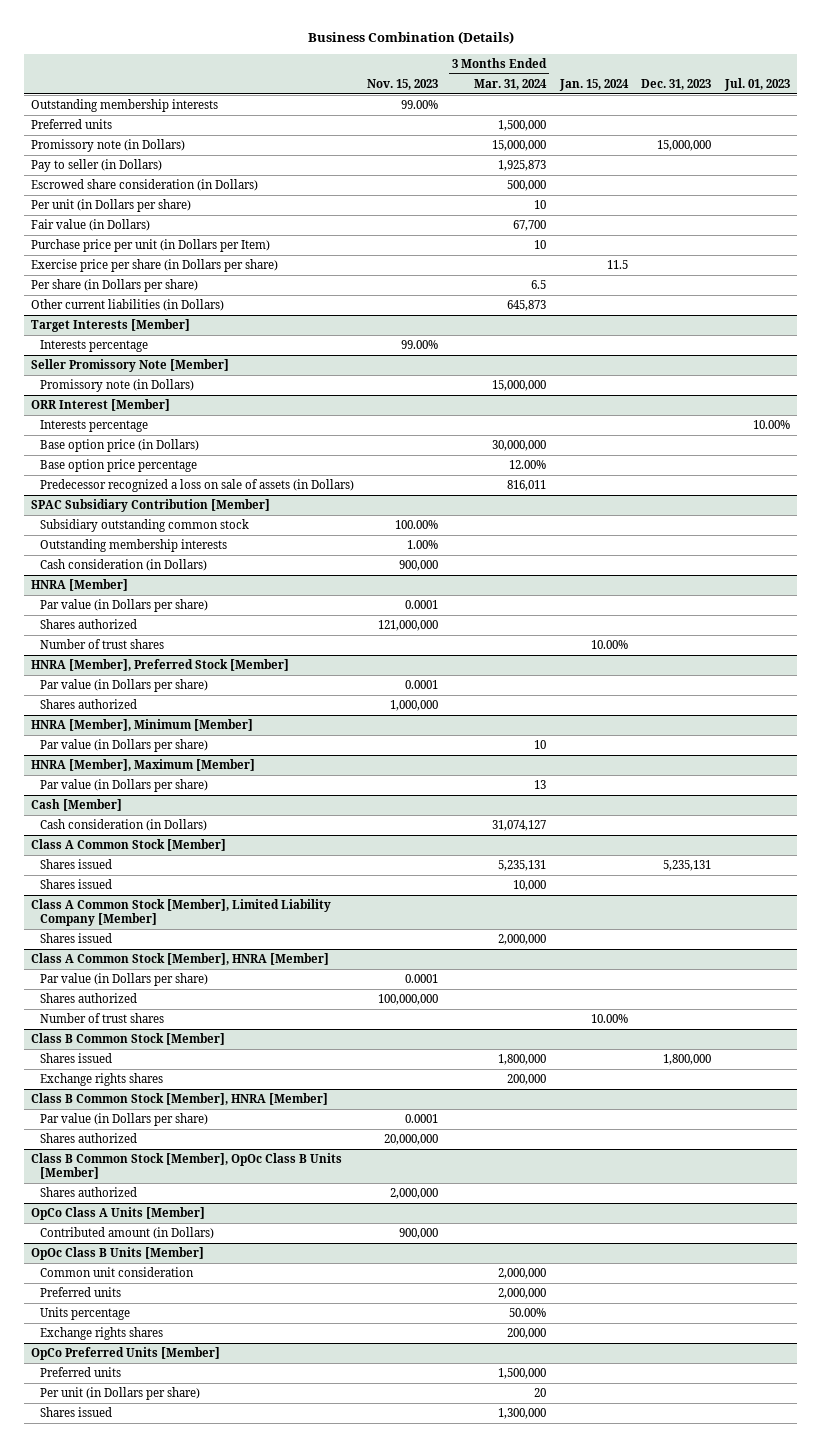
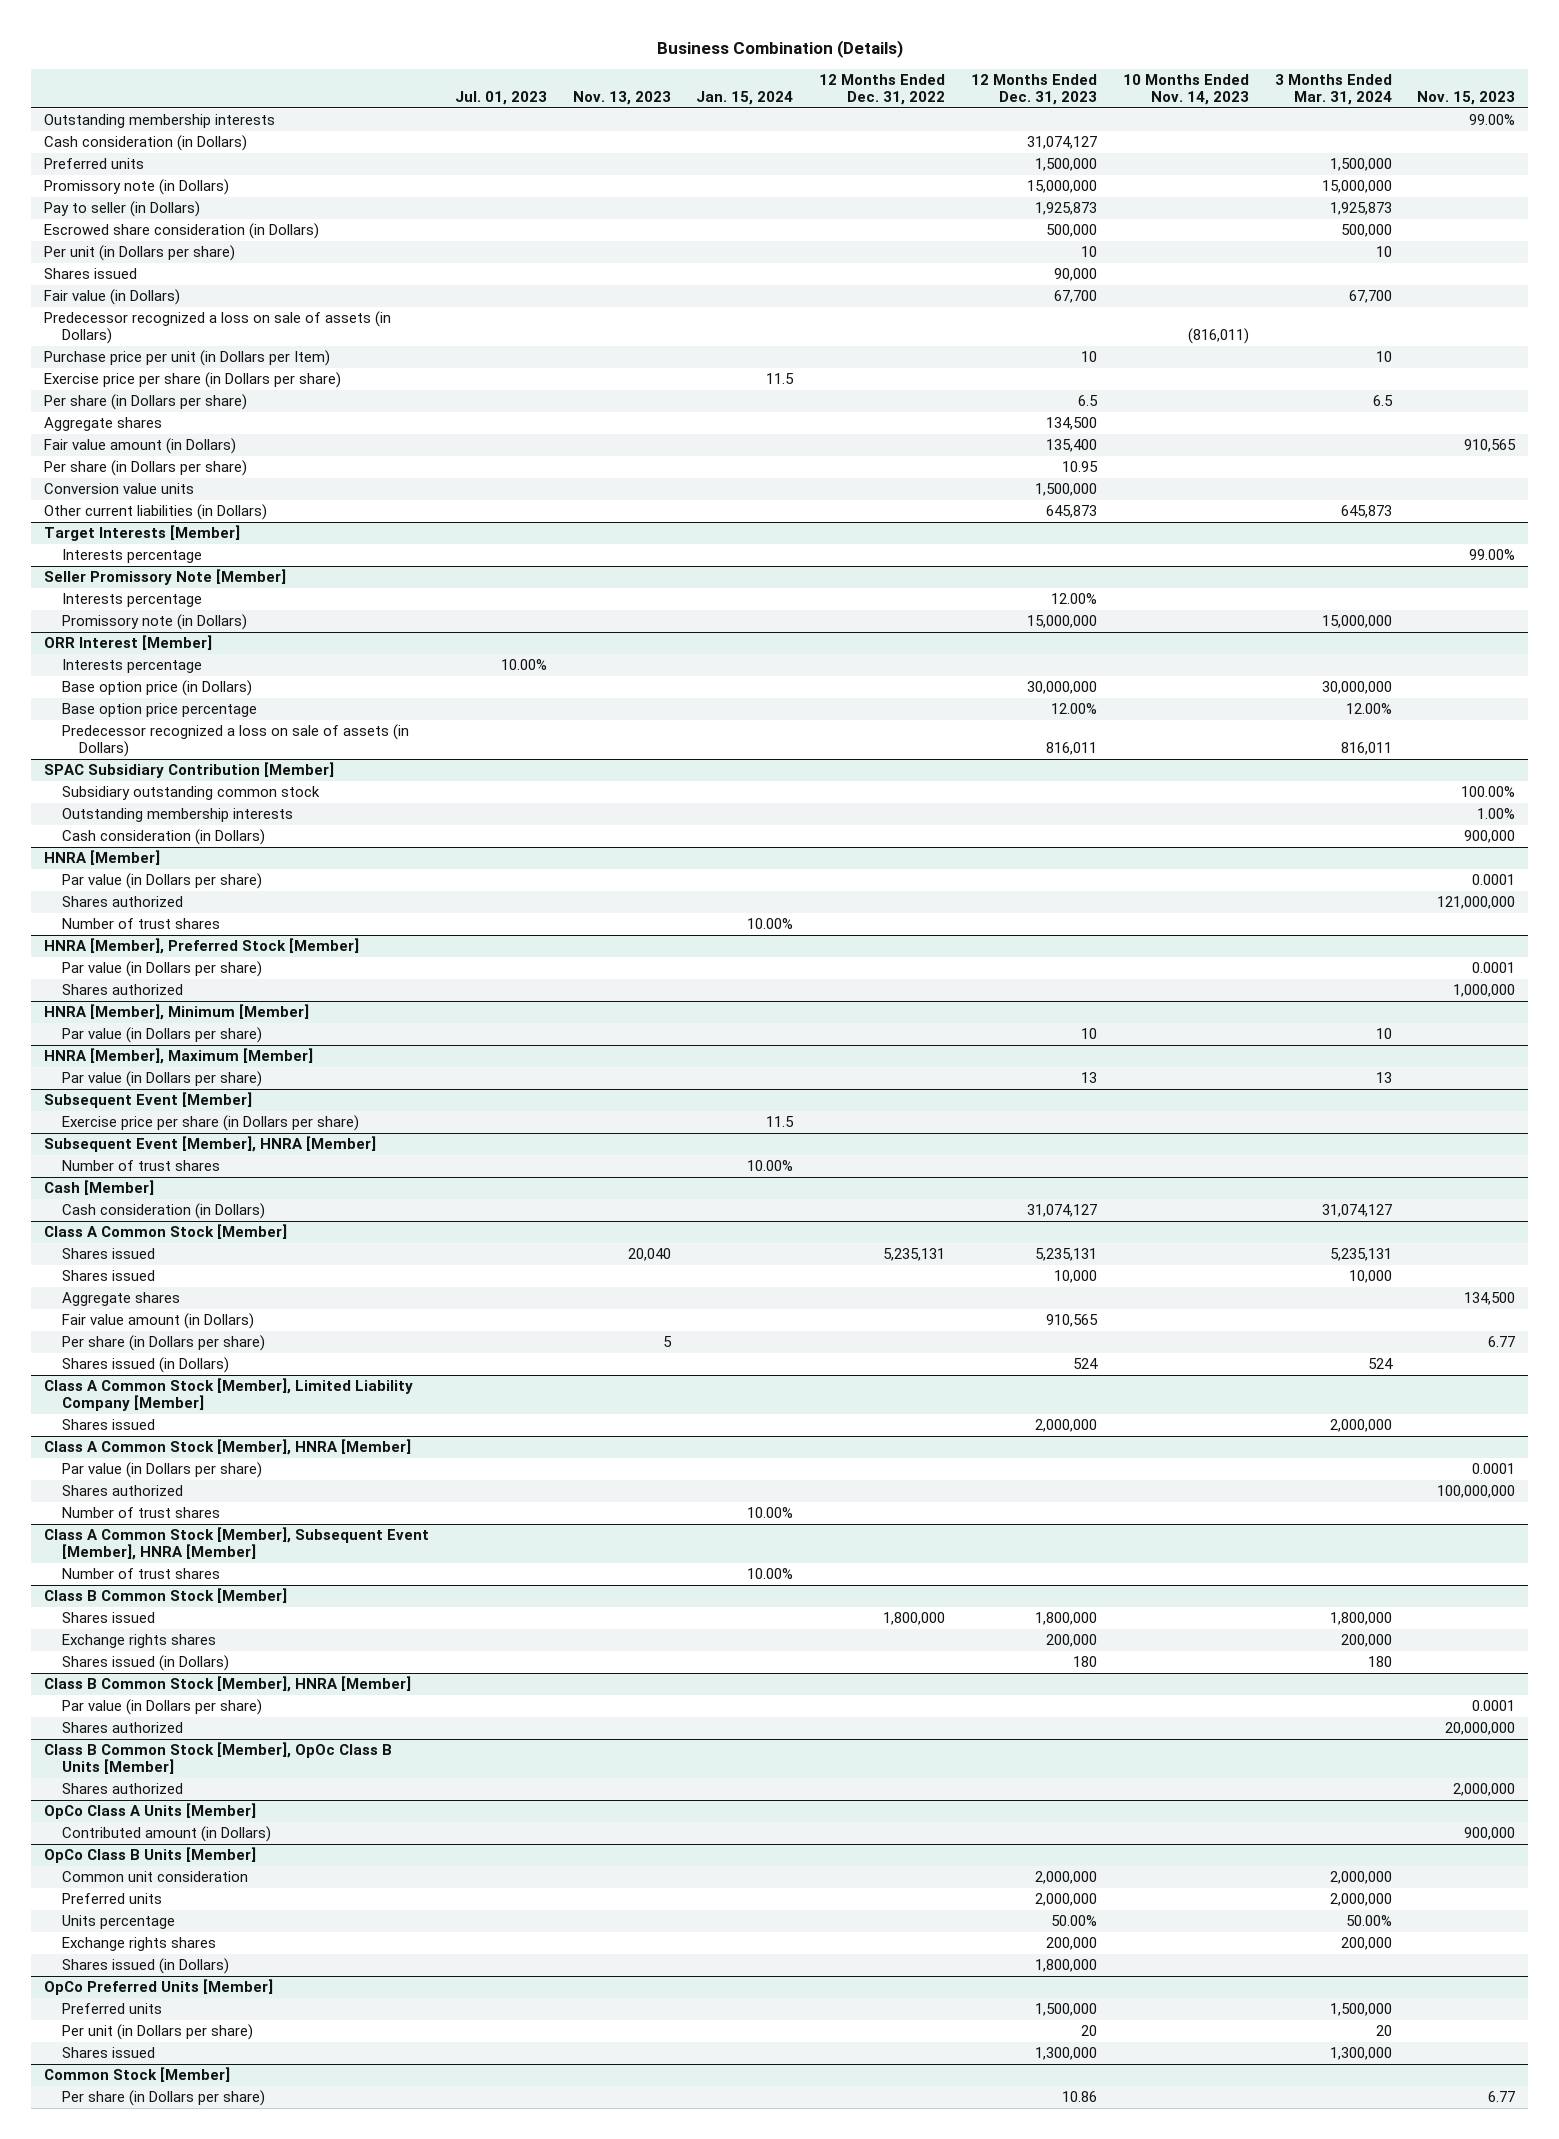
[641,78,712,90] Dec. 31, 2023 -> none
none -> [572,91,671,106] Nov. 13, 2023
none -> [819,74,946,106] 12 Months Ended Dec. 31, 2022
none -> [970,74,1097,106] 12 Months Ended Dec. 31, 2023
none -> [1122,74,1249,106] 10 Months Ended Nov. 14, 2023
none -> [44,135,248,152] Cash consideration (in Dollars)
none -> [44,268,138,280] Shares issued
none -> [44,311,392,345] Predecessor recognized a loss on sale of assets (in Dollars)
none -> [44,417,163,432] Aggregate shares
none -> [44,438,237,455] Fair value amount (in Dollars)
none -> [44,460,248,477] Per share (in Dollars per share)
none -> [44,483,195,495] Conversion value units
none -> [61,593,202,608] Interests percentage
none -> [44,1092,253,1109] Subsequent Event [Member]
none -> [61,1115,359,1132] Exercise price per share (in Dollars per share)
none -> [44,1136,377,1153] Subsequent Event [Member], HNRA [Member]
none -> [61,1160,220,1172] Number of trust shares
none -> [61,1292,180,1307] Aggregate shares
none -> [61,1313,254,1330] Fair value amount (in Dollars)
none -> [61,1335,265,1352] Per share (in Dollars per share)
none -> [61,1357,229,1374] Shares issued (in Dollars)
none -> [44,1527,430,1561] Class A Common Stock [Member], Subsequent Event [Member], HNRA [Member]
none -> [61,1568,220,1580] Number of trust shares
none -> [61,1655,229,1672] Shares issued (in Dollars)
[31,1247,205,1261] OpOc Class B Units [Member] -> [44,1847,257,1864] OpCo Class B Units [Member]
none -> [61,1958,229,1975] Shares issued (in Dollars)
none -> [44,2067,231,2083] Common Stock [Member]
none -> [61,2090,265,2107] Per share (in Dollars per share)

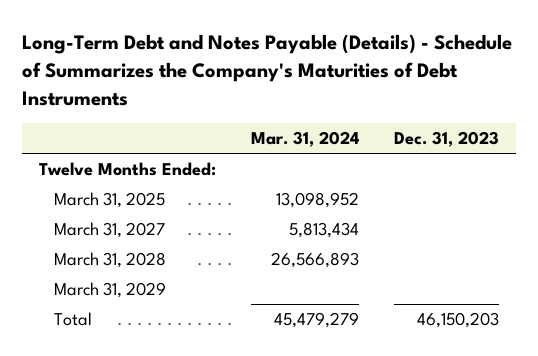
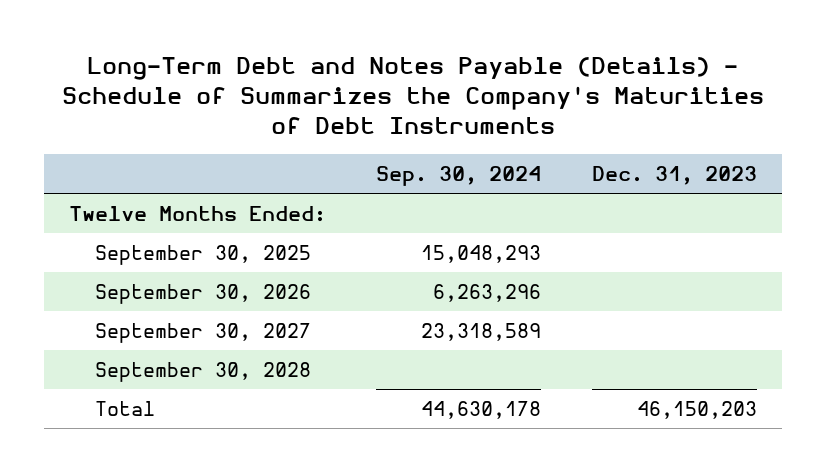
[250,131,359,148] Mar. 31, 2024 -> none
none -> [376,165,542,186] Sep. 30, 2024
[54,191,166,208] March 31, 2025 -> [95,245,312,266] September 30, 2025
[54,221,166,238] March 31, 2027 -> [95,284,312,305] September 30, 2026
[54,251,167,268] March 31, 2028 -> [95,323,312,344] September 30, 2027
[54,281,167,298] March 31, 2029 -> [95,362,312,383] September 30, 2028

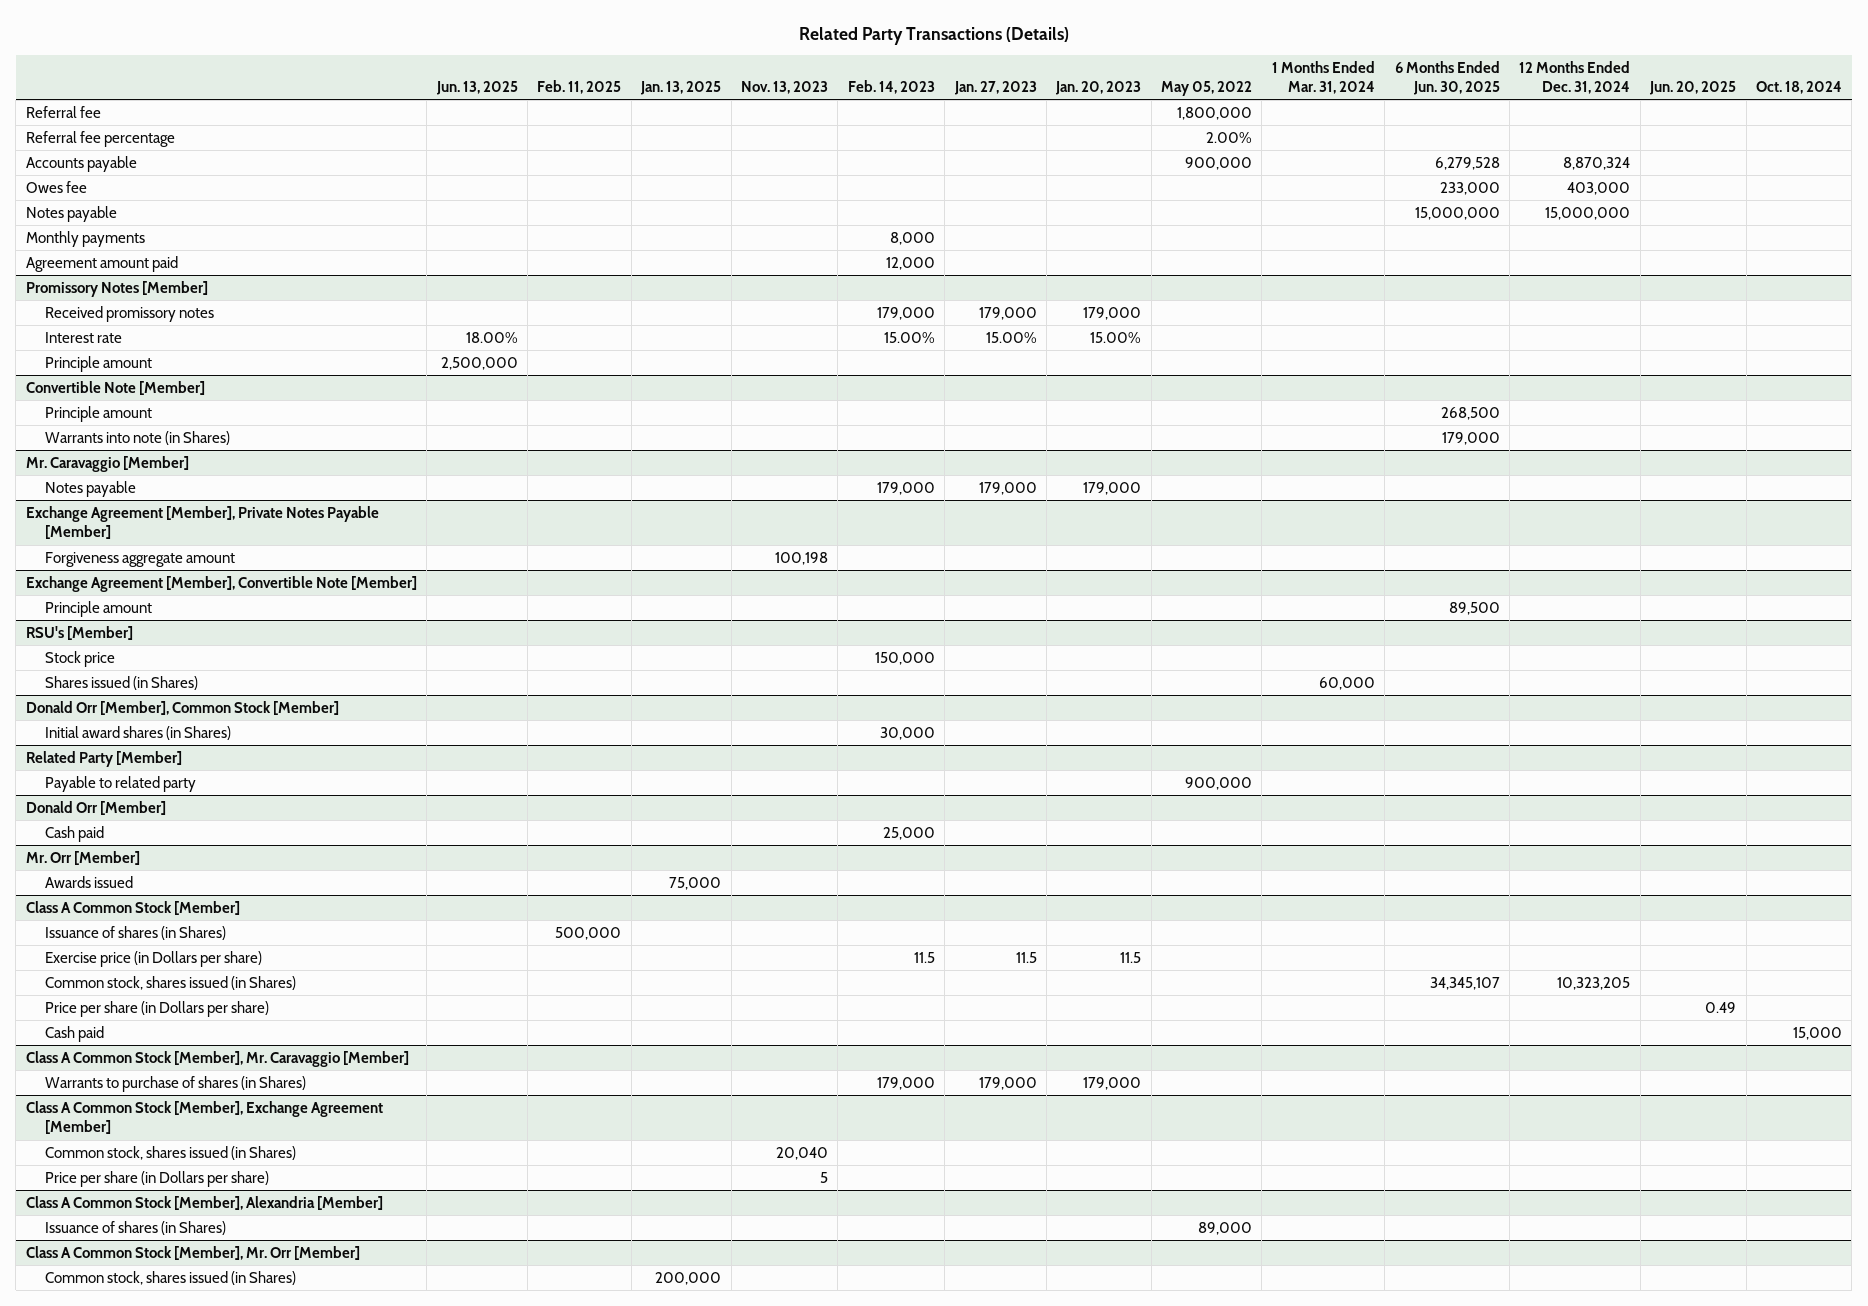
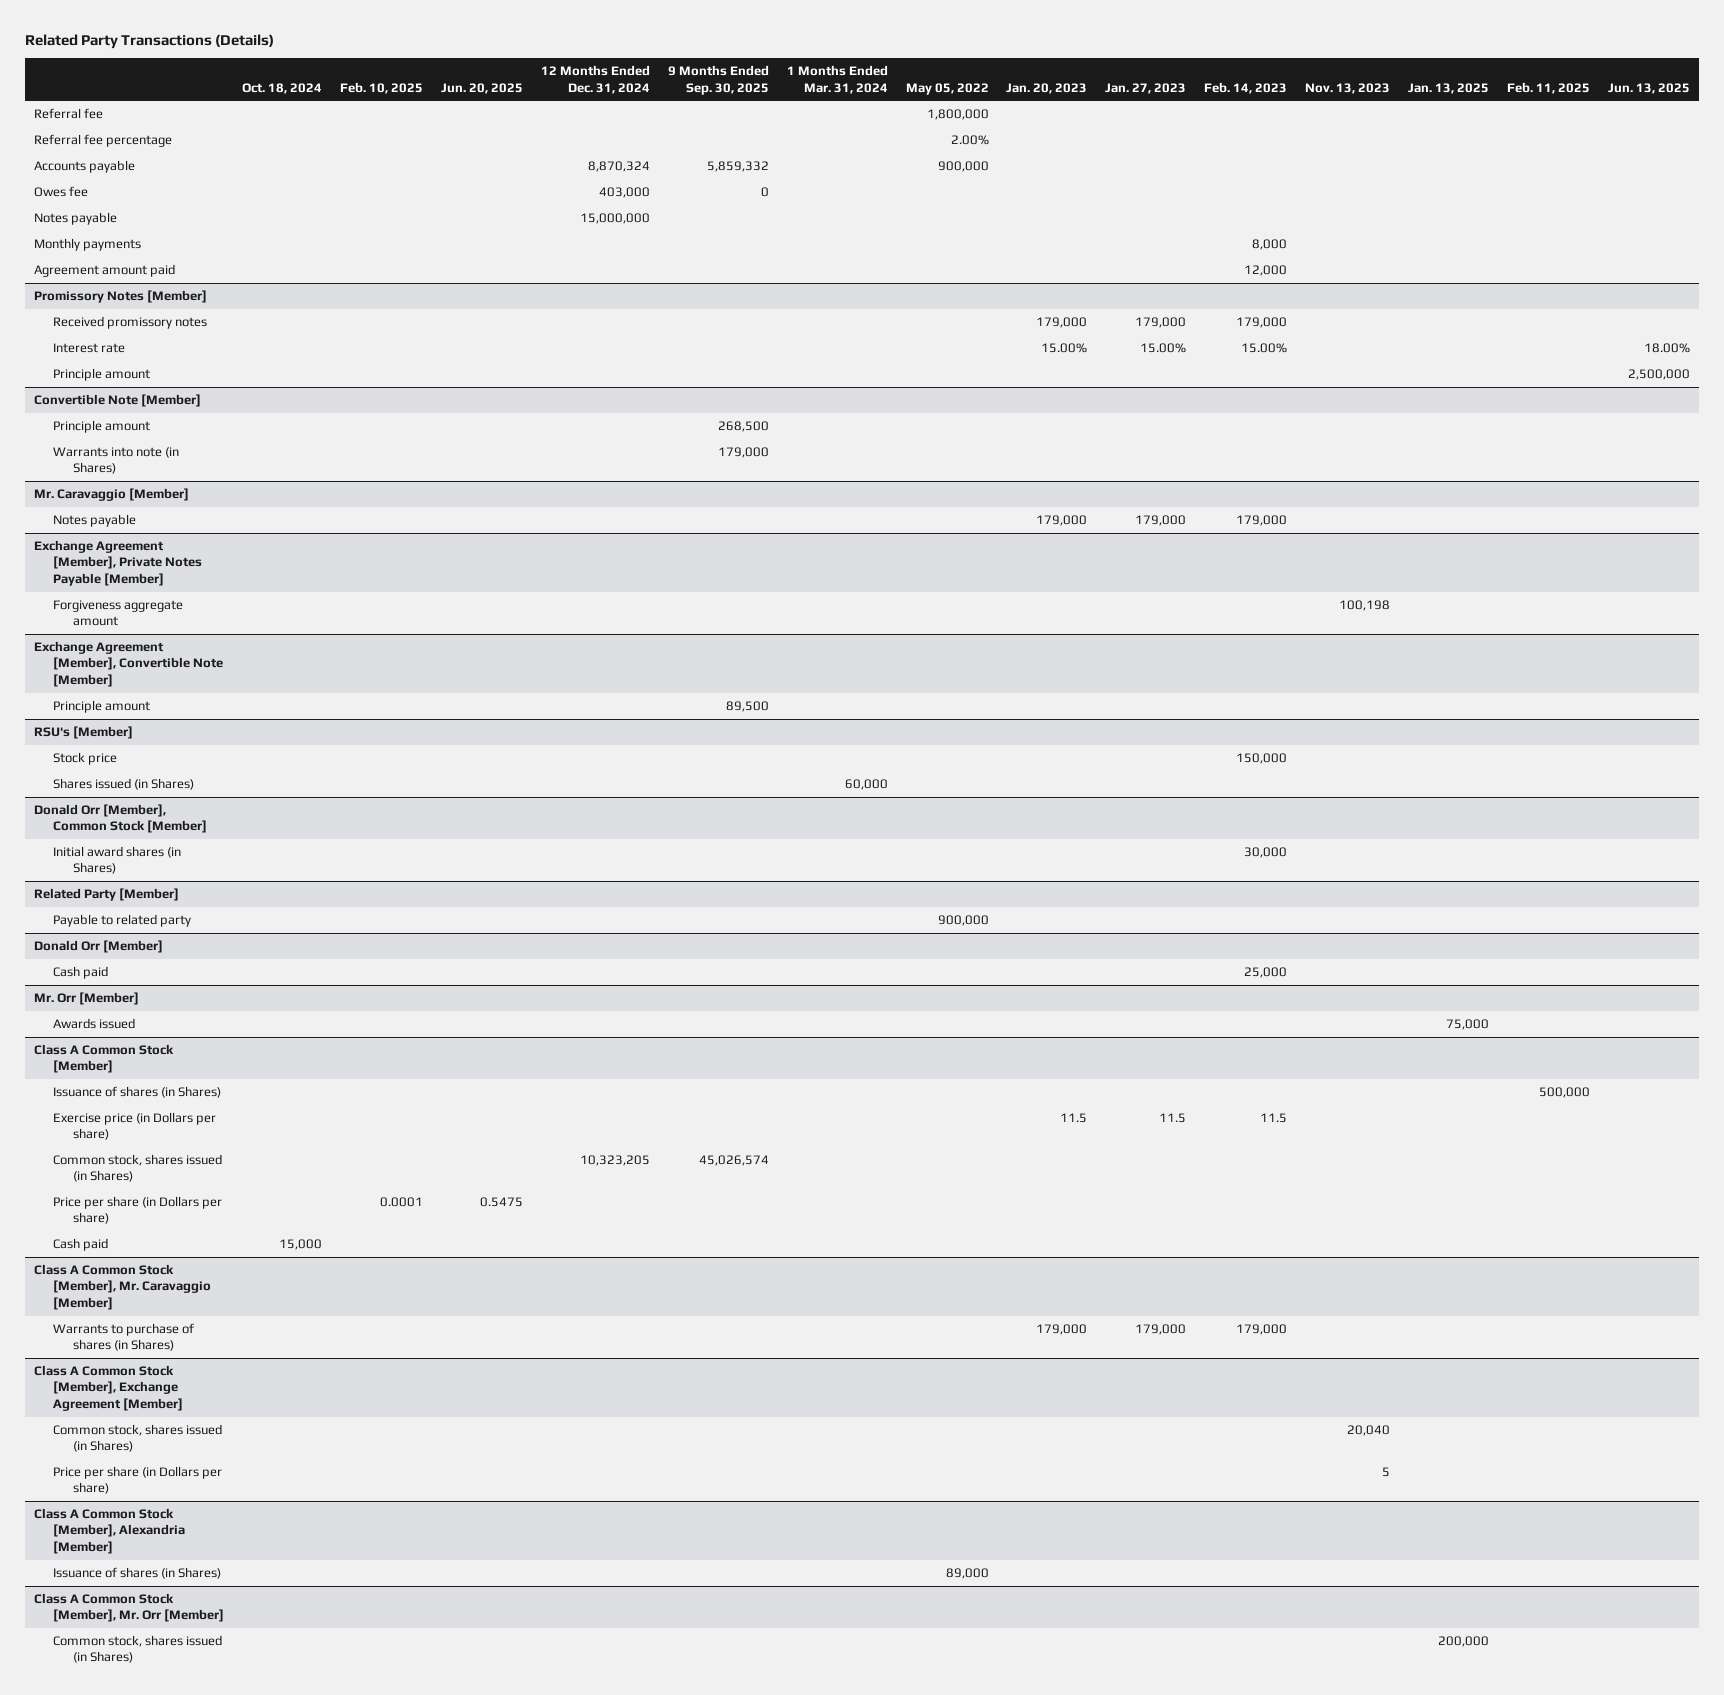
[1394,60,1500,96] 6 Months Ended Jun. 30, 2025 -> none
none -> [340,81,424,94] Feb. 10, 2025
none -> [667,65,769,95] 9 Months Ended Sep. 30, 2025
[1705,1001,1737,1013] 0.49 -> [479,1197,523,1208] 0.5475

